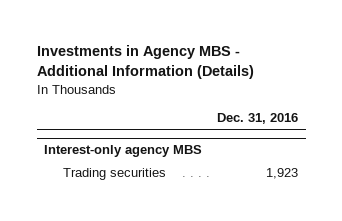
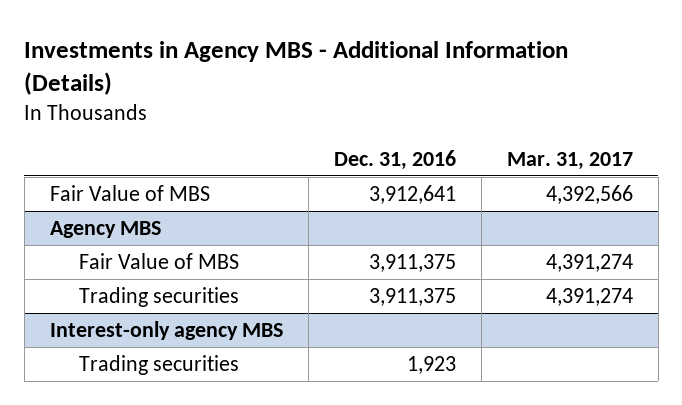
none -> [506,151,633,170] Mar. 31, 2017
none -> [49,185,210,202] Fair Value of MBS
none -> [49,221,161,239] Agency MBS
none -> [79,253,240,270] Fair Value of MBS
none -> [79,287,240,308] Trading securities

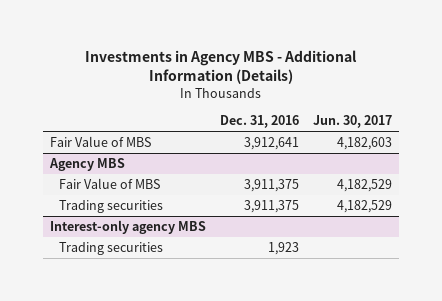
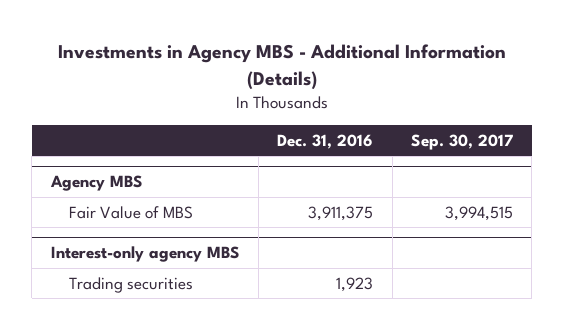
[312,115,392,129] Jun. 30, 2017 -> none
none -> [410,133,513,150] Sep. 30, 2017
[49,135,151,147] Fair Value of MBS -> none
[59,199,164,213] Trading securities -> none

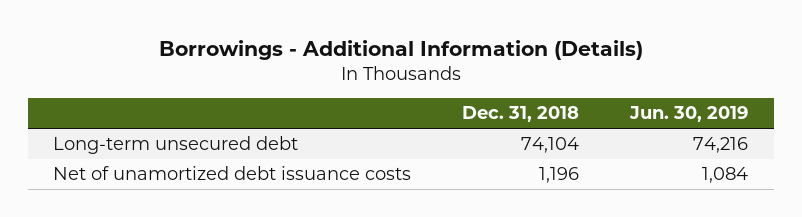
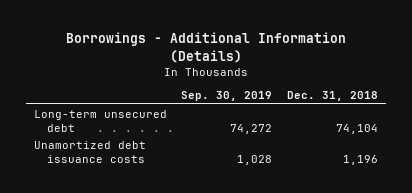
[629,106,749,123] Jun. 30, 2019 -> none
none -> [181,91,273,102] Sep. 30, 2019
[53,166,412,181] Net of unamortized debt issuance costs -> [33,140,146,163] Unamortized debt issuance costs

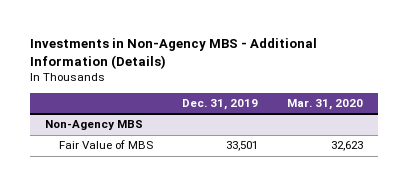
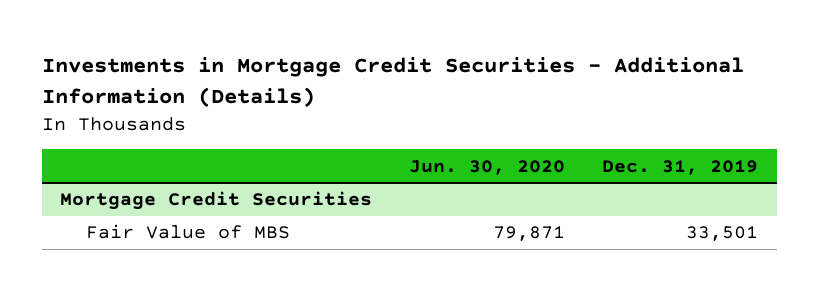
[30,38,318,69] Investments in Non-Agency MBS - Additional Information (Details) -> [41,57,744,107] Investments in Mortgage Credit Securities - Additional Information (Details)
[287,98,364,110] Mar. 31, 2020 -> none
none -> [409,159,566,175] Jun. 30, 2020
[45,120,144,131] Non-Agency MBS -> [60,191,373,211] Mortgage Credit Securities

